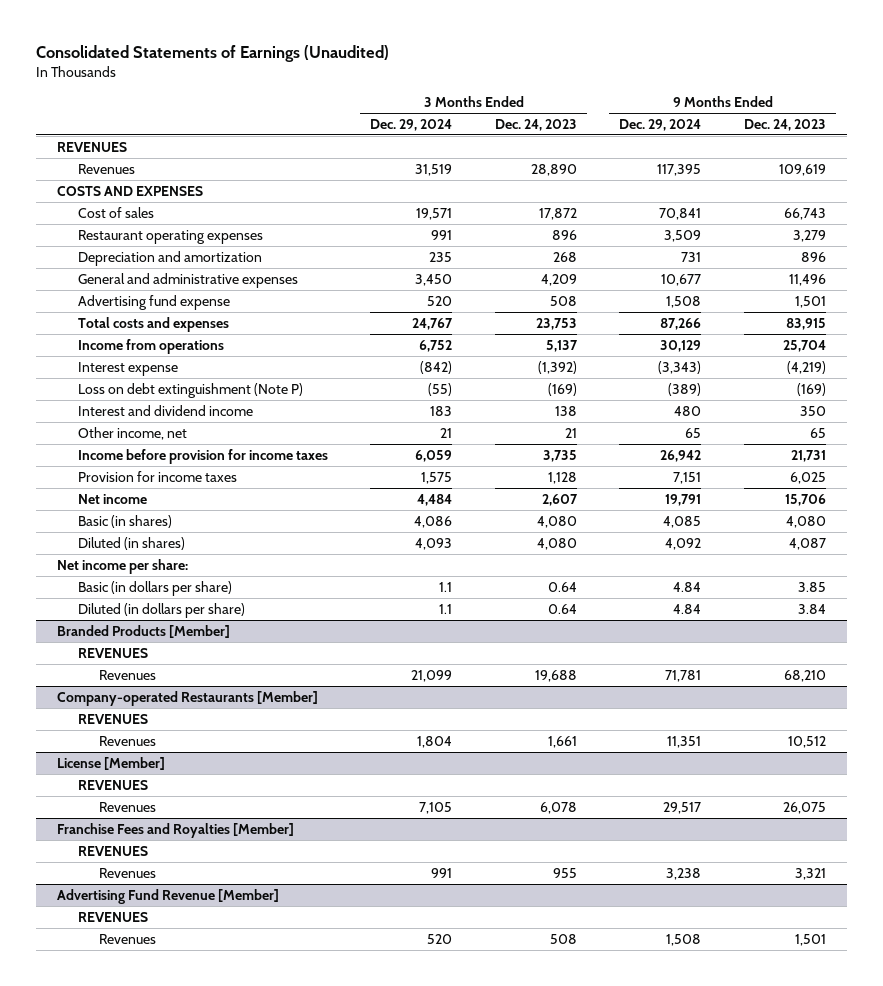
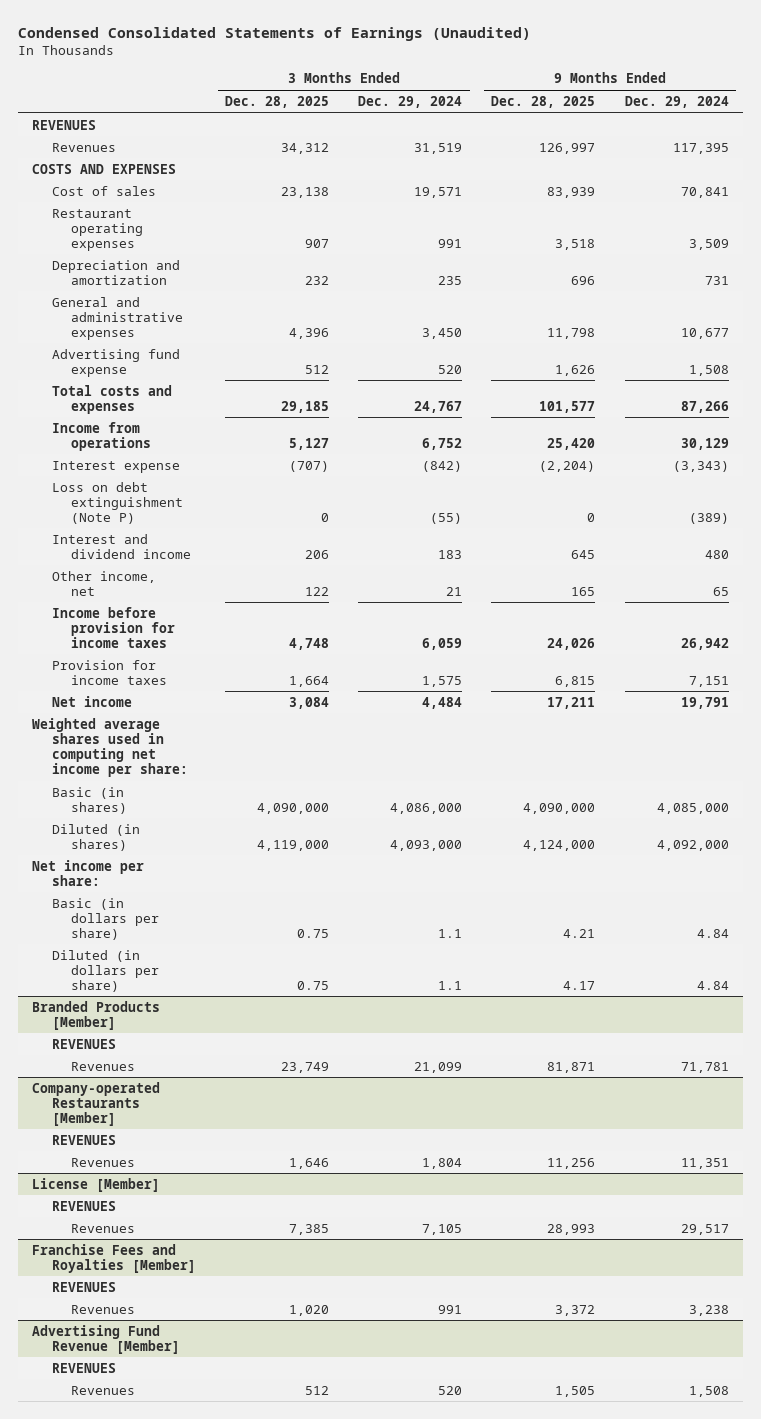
[36,45,390,63] Consolidated Statements of Earnings (Unaudited) -> [17,26,531,41] Condensed Consolidated Statements of Earnings (Unaudited)
[494,118,577,131] Dec. 24, 2023 -> none
[743,118,826,131] Dec. 24, 2023 -> none
none -> [224,95,329,108] Dec. 28, 2025
none -> [491,95,596,108] Dec. 28, 2025
none -> [32,717,188,777] Weighted average shares used in computing net income per share:
[414,515,453,528] 4,086 -> [390,802,463,814] 4,086,000
[663,515,702,528] 4,085 -> [656,802,729,814] 4,085,000
[415,537,453,550] 4,093 -> [390,839,463,851] 4,093,000
[665,537,702,550] 4,092 -> [656,839,729,851] 4,092,000

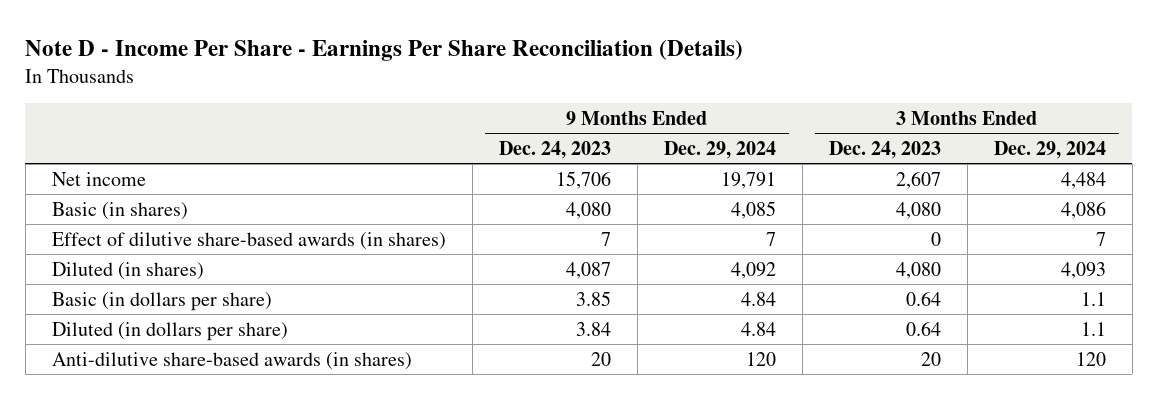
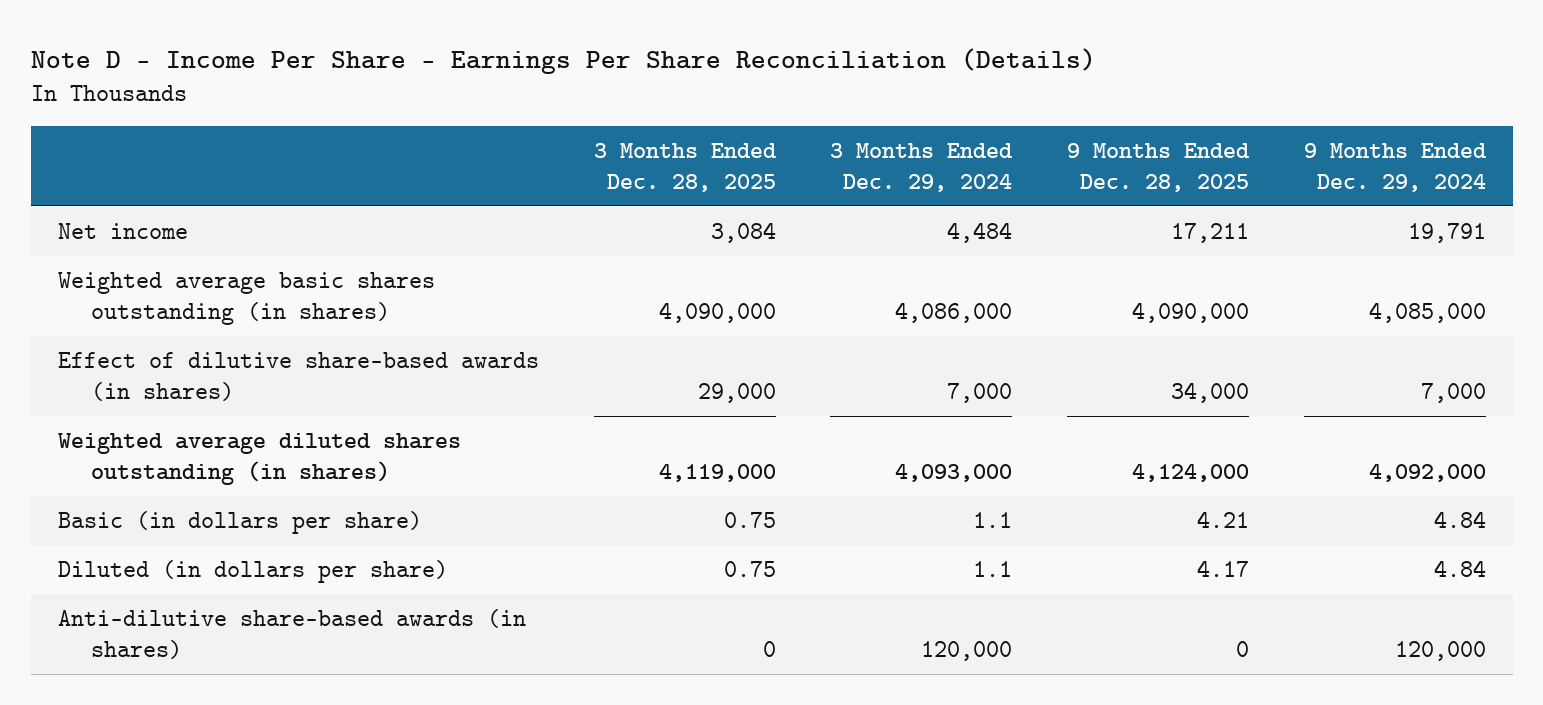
[498,140,611,159] Dec. 24, 2023 -> none
[828,140,941,159] Dec. 24, 2023 -> none
none -> [593,142,777,192] 3 Months Ended Dec. 28, 2025
none -> [1066,142,1250,192] 9 Months Ended Dec. 28, 2025
[51,201,188,220] Basic (in shares) -> [57,271,435,325] Weighted average basic shares outstanding (in shares)
[730,200,776,219] 4,085 -> [1368,301,1486,323] 4,085,000
[1060,200,1106,219] 4,086 -> [895,301,1013,323] 4,086,000
[765,231,776,246] 7 -> [1420,382,1486,403] 7,000
[1095,231,1106,246] 7 -> [947,382,1013,403] 7,000
[51,261,204,280] Diluted (in shares) -> [57,432,461,485] Weighted average diluted shares outstanding (in shares)
[730,261,776,279] 4,092 -> [1368,463,1486,482] 4,092,000
[1060,261,1106,279] 4,093 -> [895,463,1013,482] 4,093,000
[745,351,776,366] 120 -> [1394,640,1486,661] 120,000
[1075,351,1106,366] 120 -> [921,640,1013,661] 120,000

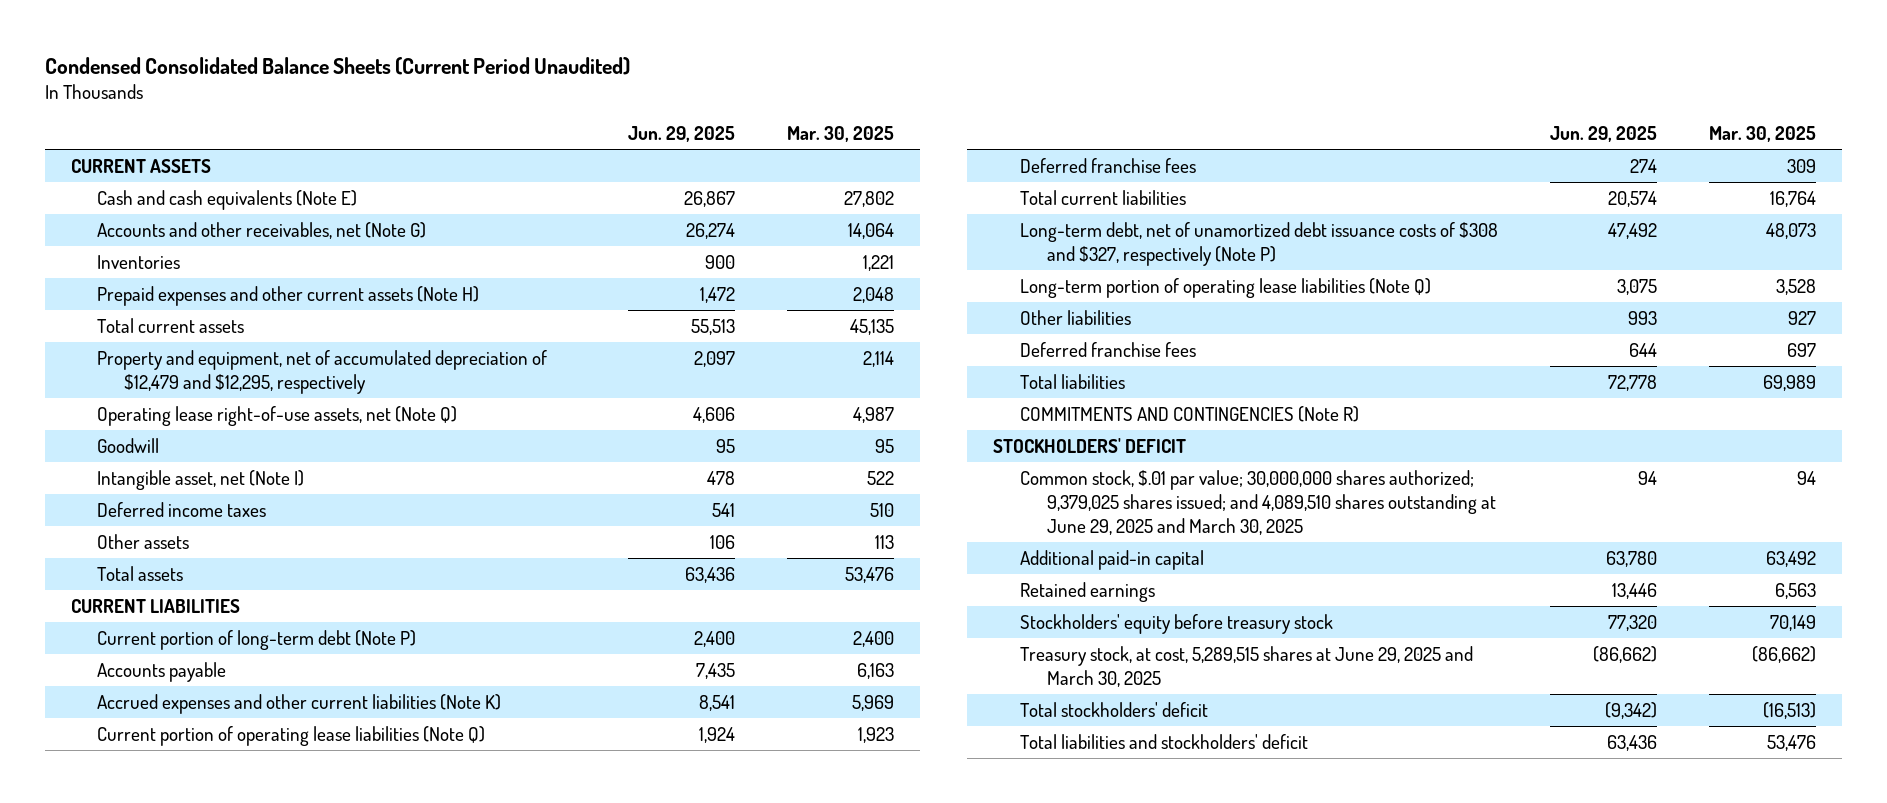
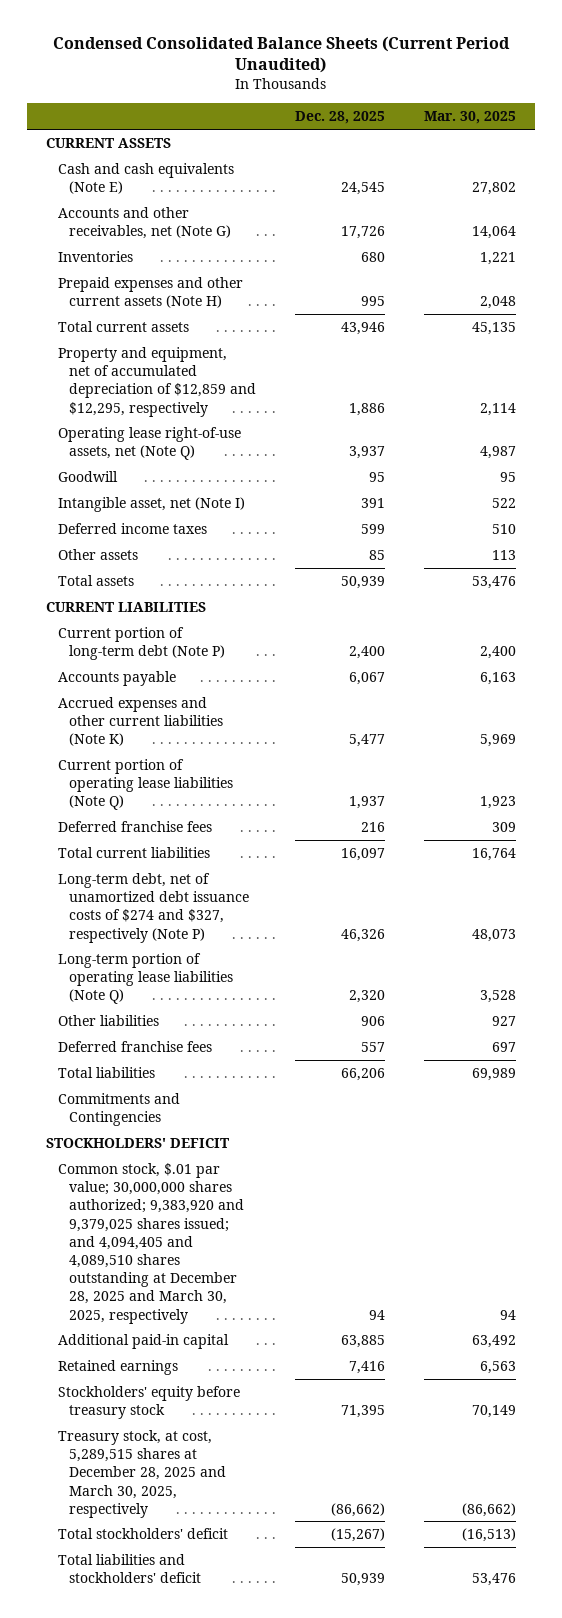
[627,126,735,143] Jun. 29, 2025 -> none
none -> [295,111,386,125] Dec. 28, 2025
[97,349,548,394] Property and equipment, net of accumulated depreciation of $12,479 and $12,295, respectively -> [57,346,257,417] Property and equipment, net of accumulated depreciation of $12,859 and $12,295, respectively
[1019,221,1498,266] Long-term debt, net of unamortized debt issuance costs of $308 and $327, respectively (Note P) -> [57,872,250,943] Long-term debt, net of unamortized debt issuance costs of $274 and $327, respectively (Note P)
[1019,405,1359,422] COMMITMENTS AND CONTINGENCIES (Note R) -> [57,1092,180,1127] Commitments and Contingencies
[1019,469,1496,536] Common stock, $.01 par value; 30,000,000 shares authorized; 9,379,025 shares issued; and 4,089,510 shares outstanding at June 29, 2025 and March 30, 2025 -> [57,1162,245,1324] Common stock, $.01 par value; 30,000,000 shares authorized; 9,383,920 and 9,379,025 shares issued; and 4,094,405 and 4,089,510 shares outstanding at December 28, 2025 and March 30, 2025, respectively
[1019,645,1473,687] Treasury stock, at cost, 5,289,515 shares at June 29, 2025 and March 30, 2025 -> [57,1429,227,1518] Treasury stock, at cost, 5,289,515 shares at December 28, 2025 and March 30, 2025, respectively

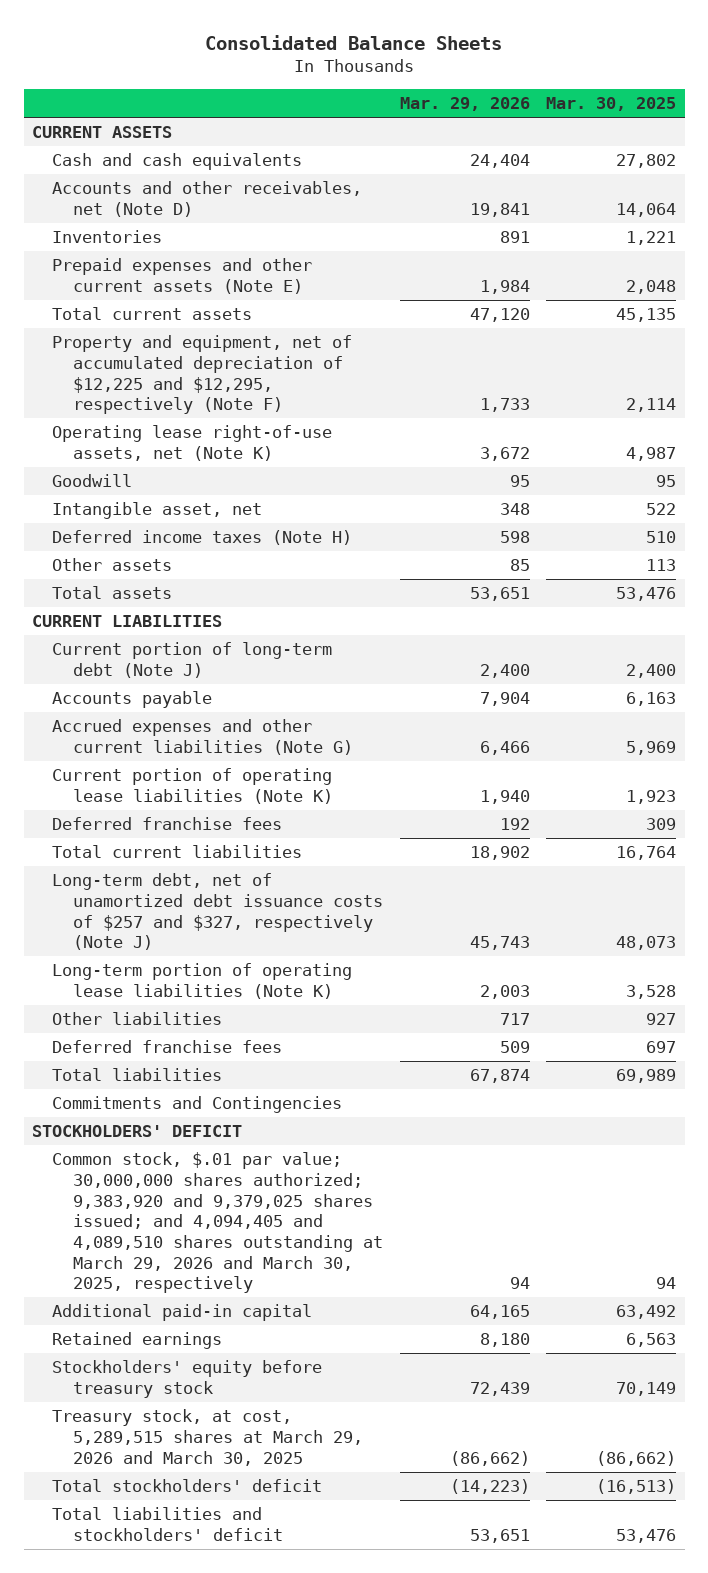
[53,35,511,74] Condensed Consolidated Balance Sheets (Current Period Unaudited) -> [205,34,503,50] Consolidated Balance Sheets
[295,111,386,125] Dec. 28, 2025 -> none
none -> [399,97,530,112] Mar. 29, 2026
[57,162,234,195] Cash and cash equivalents (Note E) -> [52,153,303,171] Cash and cash equivalents
[57,206,232,240] Accounts and other receivables, net (Note G) -> [52,181,363,217] Accounts and other receivables, net (Note D)
[57,276,243,309] Prepaid expenses and other current assets (Note H) -> [52,258,313,294] Prepaid expenses and other current assets (Note E)
[57,346,257,417] Property and equipment, net of accumulated depreciation of $12,859 and $12,295, respectively -> [52,335,353,415] Property and equipment, net of accumulated depreciation of $12,225 and $12,295, respectively (Note F)
[57,426,241,461] Operating lease right-of-use assets, net (Note Q) -> [52,425,333,461] Operating lease right-of-use assets, net (Note K)
[57,496,245,512] Intangible asset, net (Note I) -> [52,502,263,520] Intangible asset, net
[57,522,207,534] Deferred income taxes -> [52,530,353,546] Deferred income taxes (Note H)
[57,626,226,661] Current portion of long-term debt (Note P) -> [52,642,333,678] Current portion of long-term debt (Note J)
[57,696,224,747] Accrued expenses and other current liabilities (Note K) -> [52,719,353,755] Accrued expenses and other current liabilities (Note G)
[57,758,234,811] Current portion of operating lease liabilities (Note Q) -> [52,768,333,804] Current portion of operating lease liabilities (Note K)
[57,872,250,943] Long-term debt, net of unamortized debt issuance costs of $274 and $327, respectively (Note P) -> [52,873,383,951] Long-term debt, net of unamortized debt issuance costs of $257 and $327, respectively (Note J)
[57,952,234,1005] Long-term portion of operating lease liabilities (Note Q) -> [52,963,353,999] Long-term portion of operating lease liabilities (Note K)
[57,1162,245,1324] Common stock, $.01 par value; 30,000,000 shares authorized; 9,383,920 and 9,379,025 shares issued; and 4,094,405 and 4,089,510 shares outstanding at December 28, 2025 and March 30, 2025, respectively -> [52,1152,383,1294] Common stock, $.01 par value; 30,000,000 shares authorized; 9,383,920 and 9,379,025 shares issued; and 4,094,405 and 4,089,510 shares outstanding at March 29, 2026 and March 30, 2025, respectively
[57,1429,227,1518] Treasury stock, at cost, 5,289,515 shares at December 28, 2025 and March 30, 2025, respectively -> [52,1409,363,1466] Treasury stock, at cost, 5,289,515 shares at March 29, 2026 and March 30, 2025

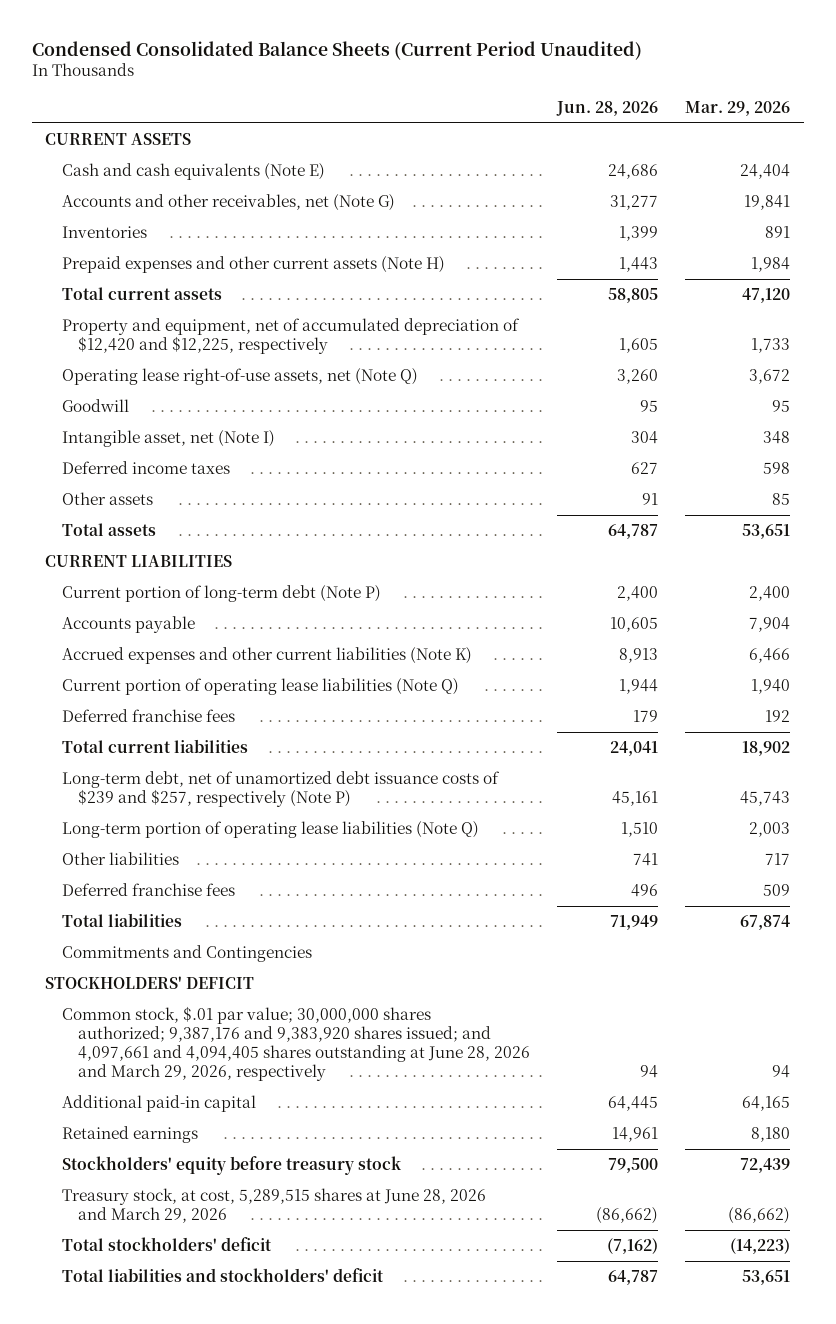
[205,34,503,50] Consolidated Balance Sheets -> [31,40,642,60] Condensed Consolidated Balance Sheets (Current Period Unaudited)
[546,97,677,112] Mar. 30, 2025 -> none
none -> [555,100,658,116] Jun. 28, 2026
[52,153,303,171] Cash and cash equivalents -> [61,163,325,181] Cash and cash equivalents (Note E)
[52,181,363,217] Accounts and other receivables, net (Note D) -> [61,194,395,212] Accounts and other receivables, net (Note G)
[52,258,313,294] Prepaid expenses and other current assets (Note E) -> [61,256,445,274] Prepaid expenses and other current assets (Note H)
[52,335,353,415] Property and equipment, net of accumulated depreciation of $12,225 and $12,295, respectively (Note F) -> [61,318,520,355] Property and equipment, net of accumulated depreciation of $12,420 and $12,225, respectively
[52,425,333,461] Operating lease right-of-use assets, net (Note K) -> [61,368,418,386] Operating lease right-of-use assets, net (Note Q)
[52,502,263,520] Intangible asset, net -> [61,430,275,448] Intangible asset, net (Note I)
[52,530,353,546] Deferred income taxes (Note H) -> [61,461,230,475] Deferred income taxes
[52,642,333,678] Current portion of long-term debt (Note J) -> [61,585,381,603] Current portion of long-term debt (Note P)
[52,719,353,755] Accrued expenses and other current liabilities (Note G) -> [61,647,472,665] Accrued expenses and other current liabilities (Note K)
[52,768,333,804] Current portion of operating lease liabilities (Note K) -> [61,678,459,696] Current portion of operating lease liabilities (Note Q)
[52,873,383,951] Long-term debt, net of unamortized debt issuance costs of $257 and $327, respectively (Note J) -> [61,771,500,808] Long-term debt, net of unamortized debt issuance costs of $239 and $257, respectively (Note P)
[52,963,353,999] Long-term portion of operating lease liabilities (Note K) -> [61,821,479,839] Long-term portion of operating lease liabilities (Note Q)
[52,1152,383,1294] Common stock, $.01 par value; 30,000,000 shares authorized; 9,383,920 and 9,379,025 shares issued; and 4,094,405 and 4,089,510 shares outstanding at March 29, 2026 and March 30, 2025, respectively -> [61,1006,530,1082] Common stock, $.01 par value; 30,000,000 shares authorized; 9,387,176 and 9,383,920 shares issued; and 4,097,661 and 4,094,405 shares outstanding at June 28, 2026 and March 29, 2026, respectively
[52,1409,363,1466] Treasury stock, at cost, 5,289,515 shares at March 29, 2026 and March 30, 2025 -> [61,1188,486,1224] Treasury stock, at cost, 5,289,515 shares at June 28, 2026 and March 29, 2026

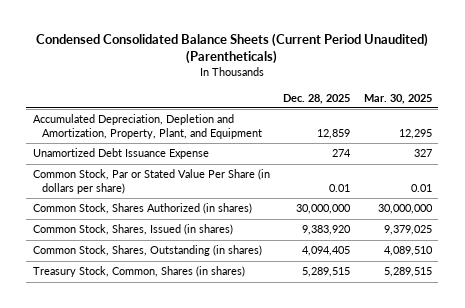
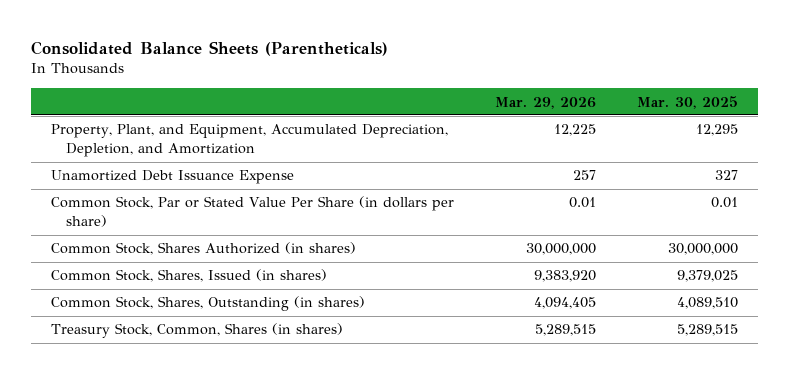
[36,32,429,65] Condensed Consolidated Balance Sheets (Current Period Unaudited) (Parentheticals) -> [31,40,389,56] Consolidated Balance Sheets (Parentheticals)
[283,93,351,104] Dec. 28, 2025 -> none
none -> [495,96,597,109] Mar. 29, 2026
[33,114,262,139] Accumulated Depreciation, Depletion and Amortization, Property, Plant, and Equipment -> [51,124,449,158] Property, Plant, and Equipment, Accumulated Depreciation, Depletion, and Amortization

